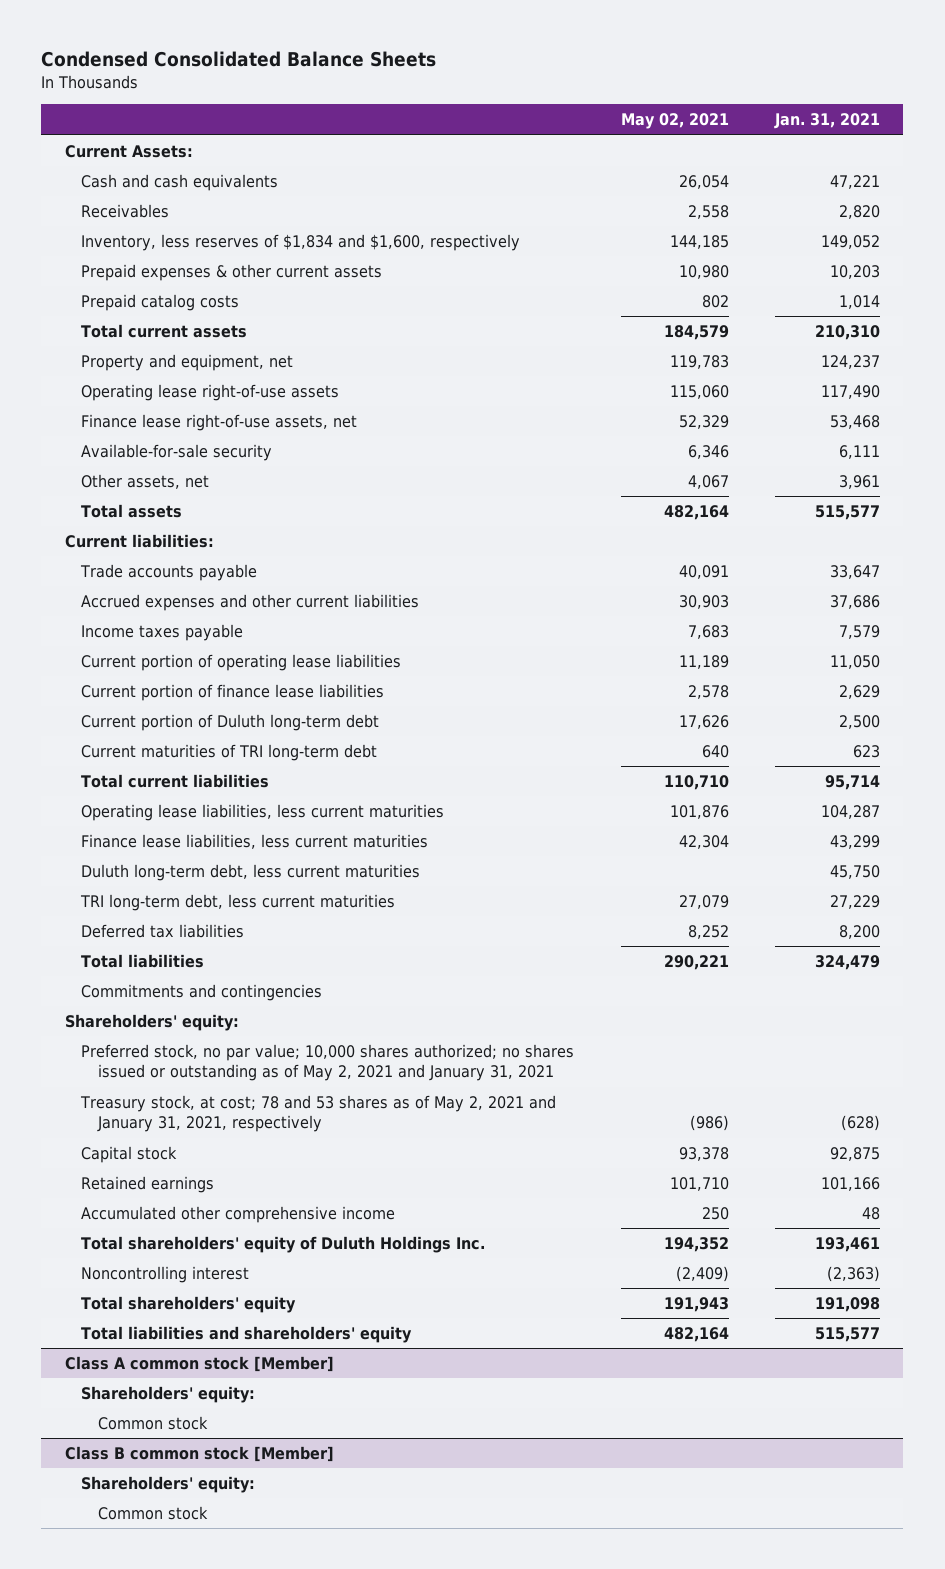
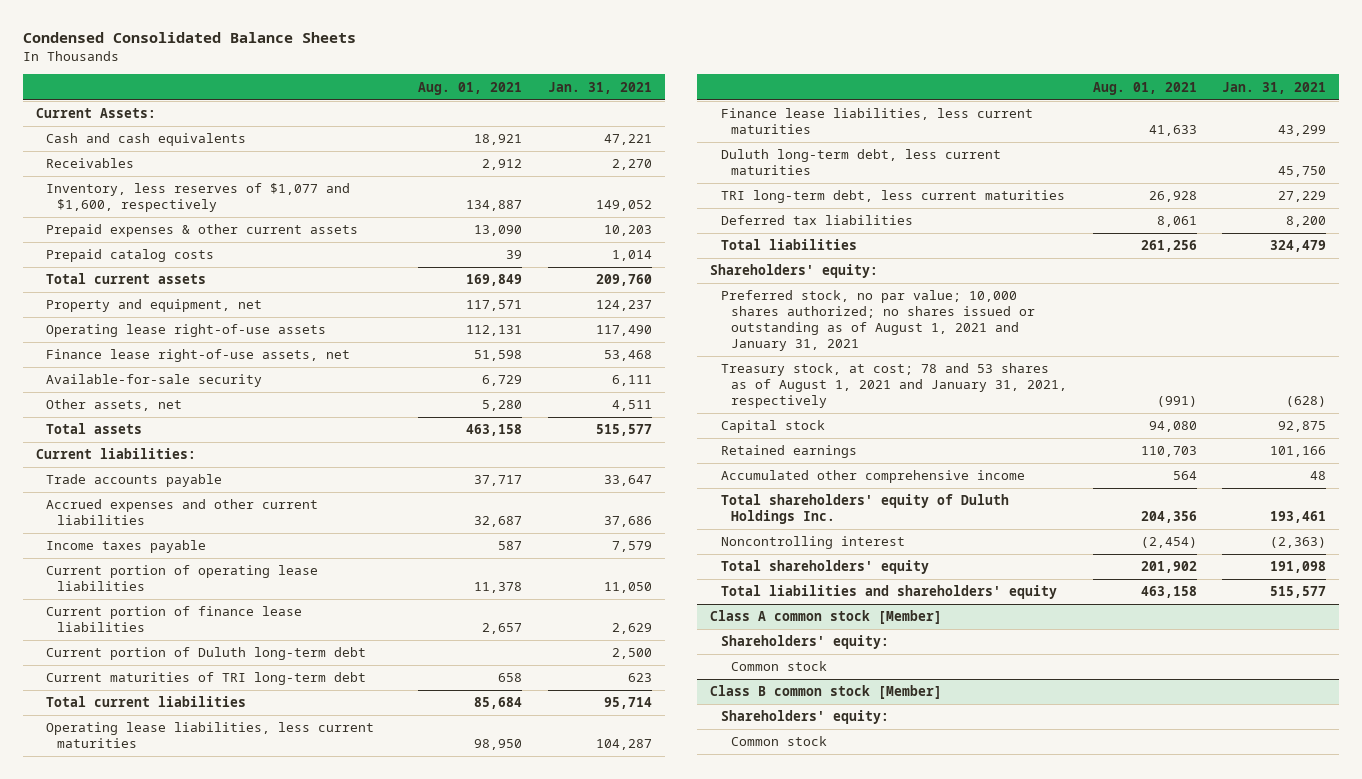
[620,113,729,130] May 02, 2021 -> none
none -> [418,81,523,95] Aug. 01, 2021
[839,205,881,220] 2,820 -> [611,159,652,171] 2,270
[81,234,521,252] Inventory, less reserves of $1,834 and $1,600, respectively -> [46,183,351,213] Inventory, less reserves of $1,077 and $1,600, respectively
[815,325,881,341] 210,310 -> [595,274,652,287] 209,760
[839,475,881,490] 3,961 -> [611,400,652,412] 4,511
[81,984,323,1002] Commitments and contingencies -> none
[81,1044,575,1082] Preferred stock, no par value; 10,000 shares authorized; no shares issued or outstanding as of May 2, 2021 and January 31, 2021 -> [720,290,1036,351] Preferred stock, no par value; 10,000 shares authorized; no shares issued or outstanding as of August 1, 2021 and January 31, 2021
[80,1095,557,1133] Treasury stock, at cost; 78 and 53 shares as of May 2, 2021 and January 31, 2021, respectively -> [720,363,1068,409] Treasury stock, at cost; 78 and 53 shares as of August 1, 2021 and January 31, 2021, respectively

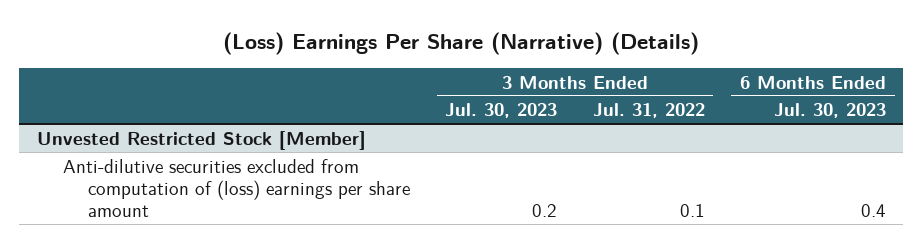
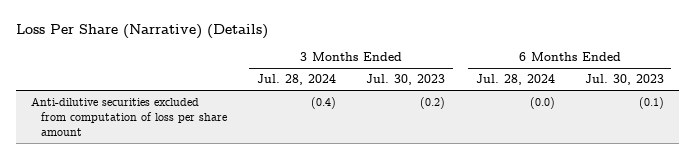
[223,32,700,56] (Loss) Earnings Per Share (Narrative) (Details) -> [16,24,269,40] Loss Per Share (Narrative) (Details)
[592,103,705,119] Jul. 31, 2022 -> none
none -> [257,74,337,86] Jul. 28, 2024
none -> [475,74,555,86] Jul. 28, 2024
[36,130,366,150] Unvested Restricted Stock [Member] -> none
[62,158,411,218] Anti-dilutive securities excluded from computation of (loss) earnings per share amount -> [31,97,227,137] Anti-dilutive securities excluded from computation of loss per share amount
[532,204,558,218] 0.2 -> [420,97,446,110] (0.2)
[860,204,886,218] 0.4 -> [638,97,664,110] (0.1)

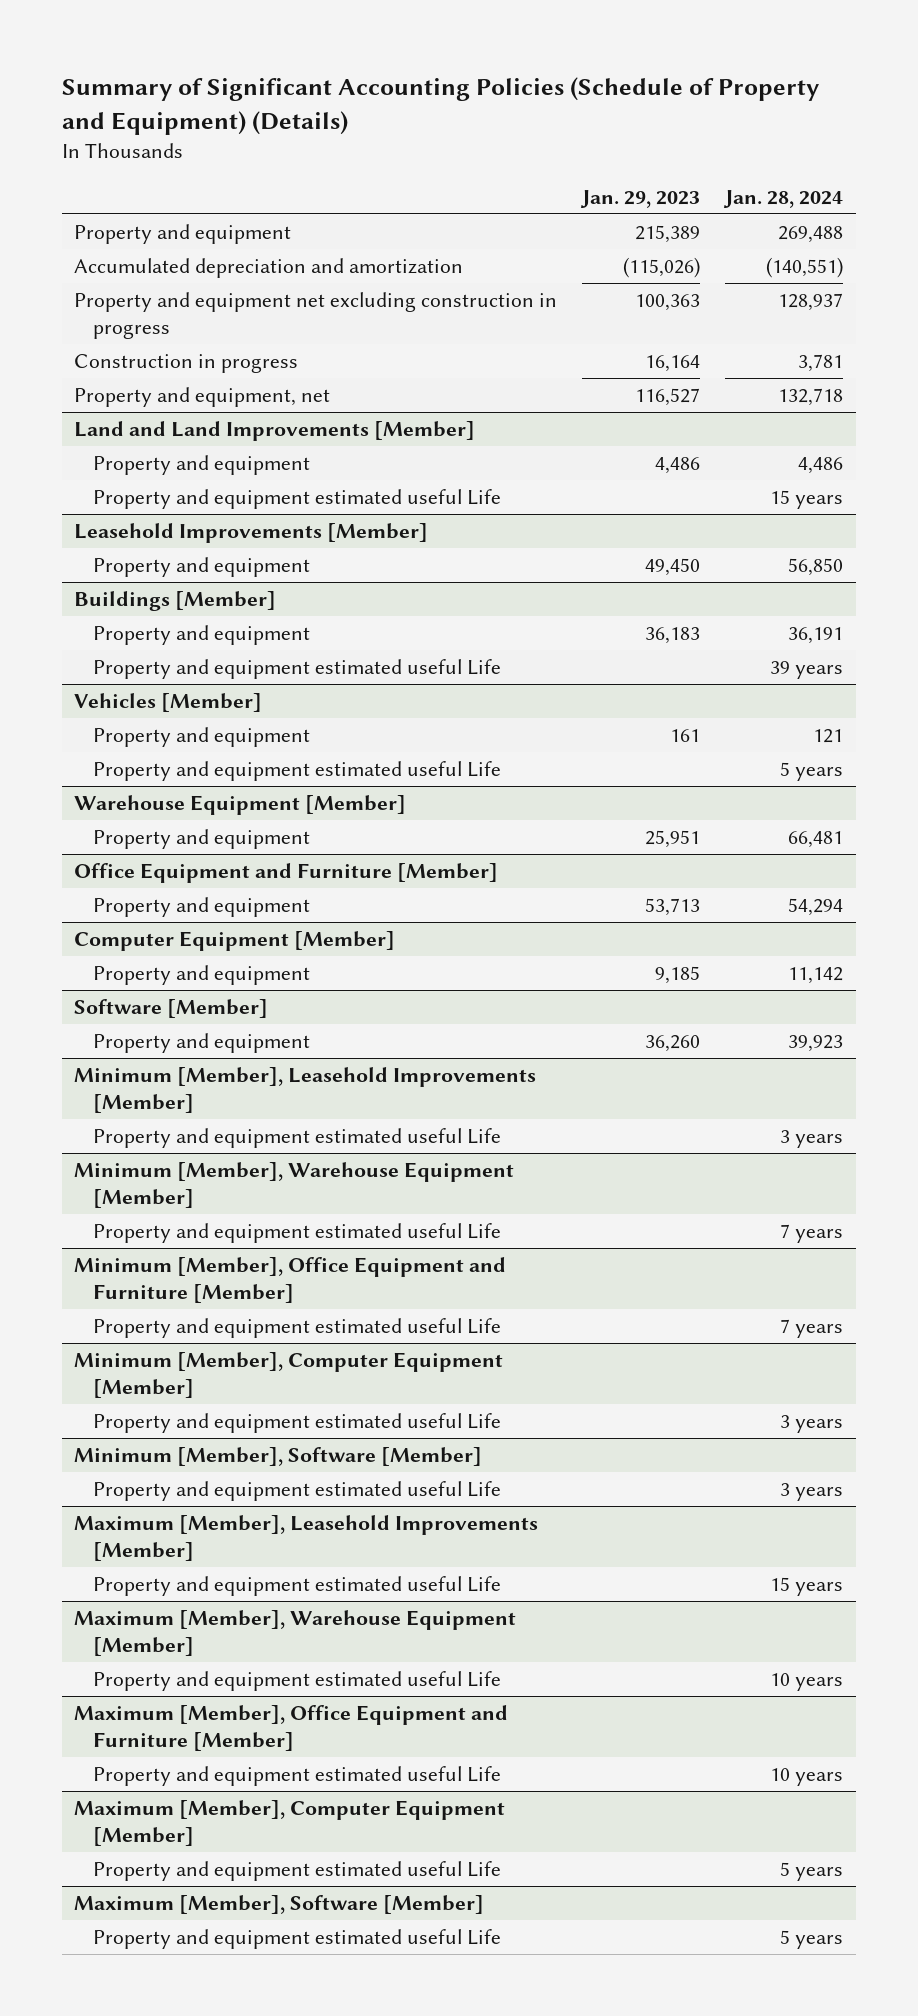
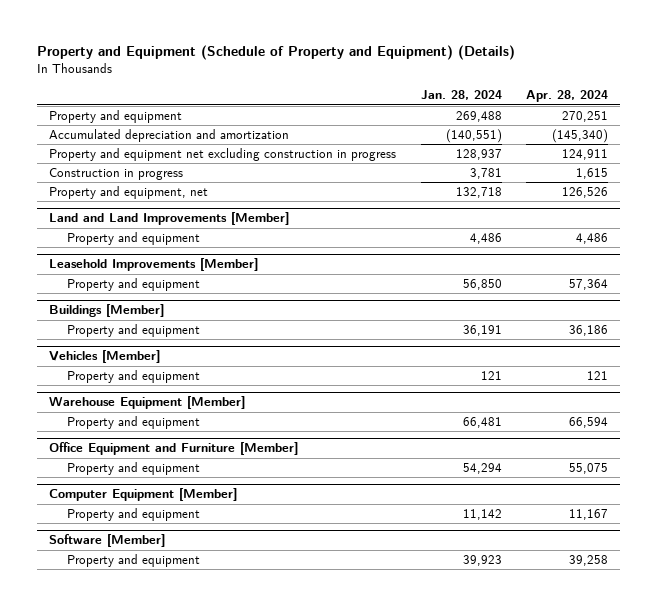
[61,77,819,135] Summary of Significant Accounting Policies (Schedule of Property and Equipment) (Details) -> [37,45,516,61] Property and Equipment (Schedule of Property and Equipment) (Details)
[580,189,701,208] Jan. 29, 2023 -> none
none -> [526,90,609,103] Apr. 28, 2024
[93,489,502,510] Property and equipment estimated useful Life -> none
[93,659,502,680] Property and equipment estimated useful Life -> none
[93,761,502,782] Property and equipment estimated useful Life -> none
[74,1067,537,1114] Minimum [Member], Leasehold Improvements [Member] -> none
[93,1128,502,1149] Property and equipment estimated useful Life -> none
[74,1162,515,1209] Minimum [Member], Warehouse Equipment [Member] -> none
[93,1223,502,1244] Property and equipment estimated useful Life -> none
[74,1257,507,1304] Minimum [Member], Office Equipment and Furniture [Member] -> none
[93,1318,502,1339] Property and equipment estimated useful Life -> none
[74,1352,504,1399] Minimum [Member], Computer Equipment [Member] -> none
[93,1413,502,1434] Property and equipment estimated useful Life -> none
[74,1447,483,1467] Minimum [Member], Software [Member] -> none
[93,1481,502,1502] Property and equipment estimated useful Life -> none
[74,1515,539,1562] Maximum [Member], Leasehold Improvements [Member] -> none
[93,1576,502,1597] Property and equipment estimated useful Life -> none
[74,1610,517,1657] Maximum [Member], Warehouse Equipment [Member] -> none
[93,1671,502,1692] Property and equipment estimated useful Life -> none
[74,1705,509,1752] Maximum [Member], Office Equipment and Furniture [Member] -> none
[93,1766,502,1787] Property and equipment estimated useful Life -> none
[74,1800,506,1847] Maximum [Member], Computer Equipment [Member] -> none
[93,1861,502,1882] Property and equipment estimated useful Life -> none
[74,1895,485,1915] Maximum [Member], Software [Member] -> none
[93,1929,502,1950] Property and equipment estimated useful Life -> none

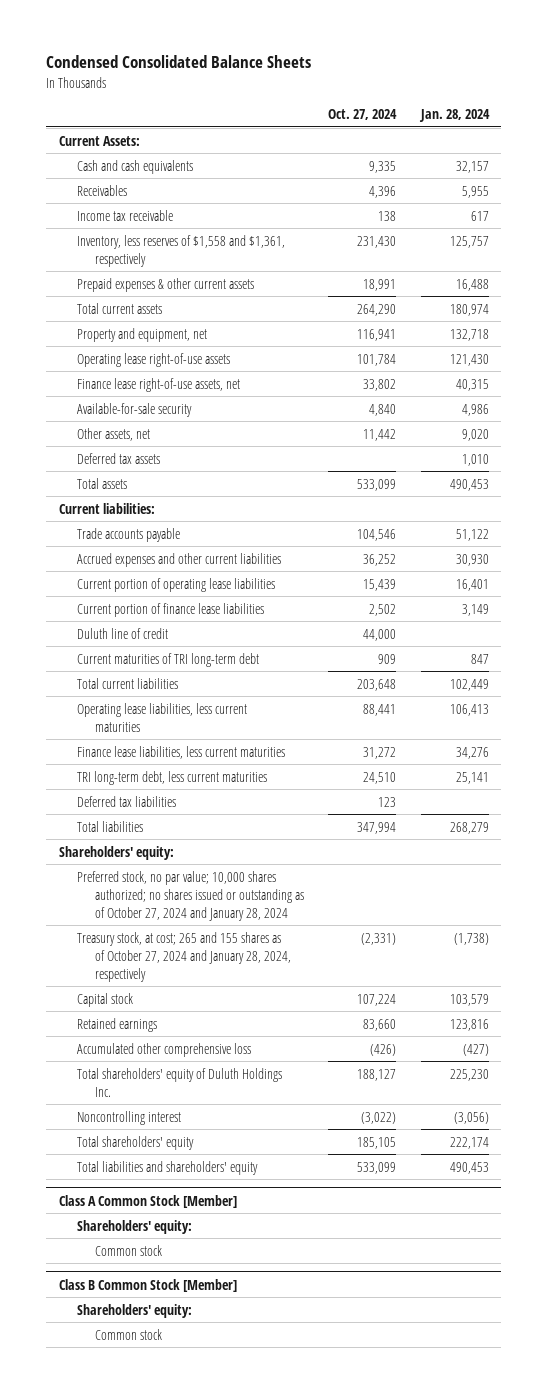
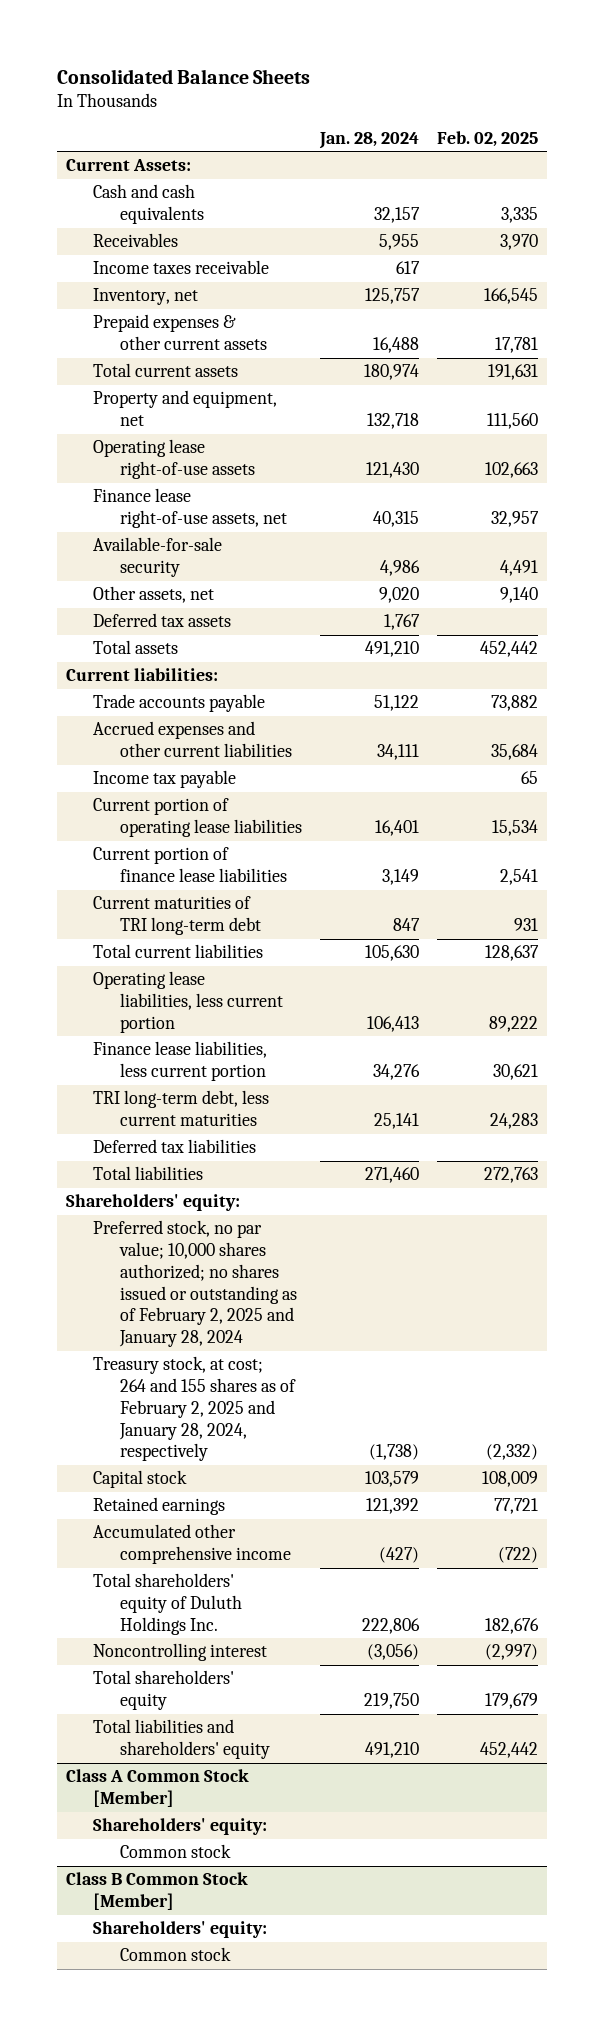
[46,55,312,69] Condensed Consolidated Balance Sheets -> [56,68,310,84] Consolidated Balance Sheets
[328,109,398,121] Oct. 27, 2024 -> none
none -> [437,130,539,147] Feb. 02, 2025
[76,209,173,221] Income tax receivable -> [92,260,269,275] Income taxes receivable
[76,234,285,267] Inventory, less reserves of $1,558 and $1,361, respectively -> [92,288,198,306] Inventory, net
[461,453,489,466] 1,010 -> [383,614,420,631] 1,767
[449,478,489,491] 490,453 -> [364,641,419,658] 491,210
[455,553,489,566] 30,930 -> [376,744,419,761] 34,111
none -> [92,770,236,789] Income tax payable
[76,627,168,639] Duluth line of credit -> none
[449,678,489,691] 102,449 -> [364,945,419,962] 105,630
[76,702,247,732] Operating lease liabilities, less current maturities -> [92,971,283,1033] Operating lease liabilities, less current portion
[76,745,285,759] Finance lease liabilities, less current maturities -> [92,1041,267,1082] Finance lease liabilities, less current portion
[449,821,489,834] 268,279 -> [364,1167,419,1184] 271,460
[76,870,304,921] Preferred stock, no par value; 10,000 shares authorized; no shares issued or outstanding as of October 27, 2024 and January 28, 2024 -> [92,1220,297,1348] Preferred stock, no par value; 10,000 shares authorized; no shares issued or outstanding as of February 2, 2025 and January 28, 2024
[76,931,291,982] Treasury stock, at cost; 265 and 155 shares as of October 27, 2024 and January 28, 2024, respectively -> [92,1356,296,1462] Treasury stock, at cost; 264 and 155 shares as of February 2, 2025 and January 28, 2024, respectively
[449,1018,489,1031] 123,816 -> [365,1498,419,1515] 121,392
[76,1042,251,1057] Accumulated other comprehensive loss -> [92,1524,291,1565] Accumulated other comprehensive income
[449,1068,489,1081] 225,230 -> [361,1617,420,1634] 222,806
[449,1136,489,1149] 222,174 -> [363,1693,419,1710] 219,750
[449,1161,489,1174] 490,453 -> [364,1742,419,1759] 491,210

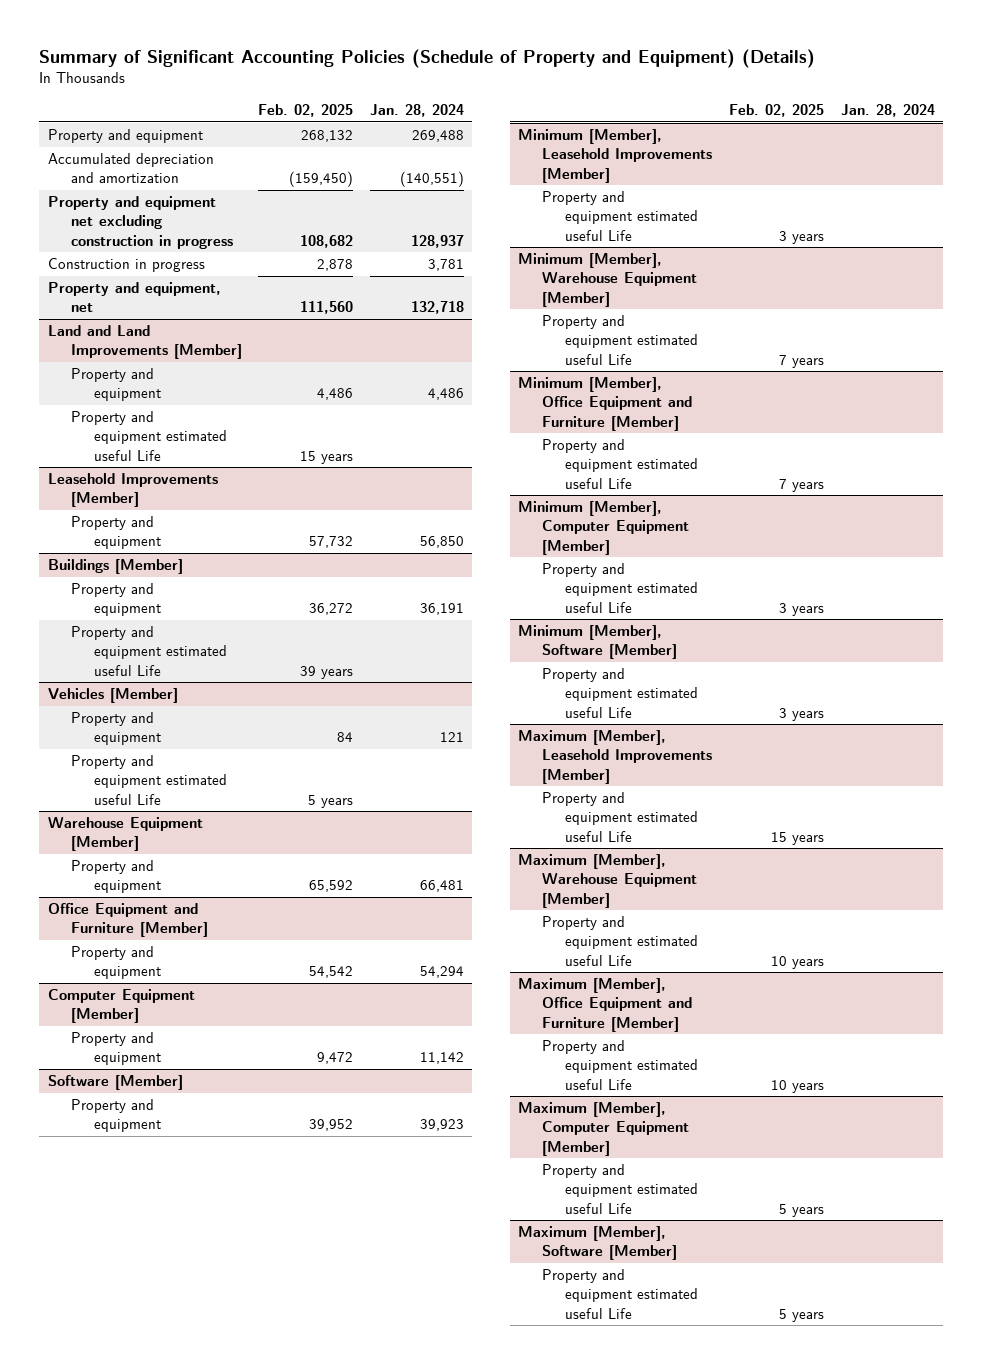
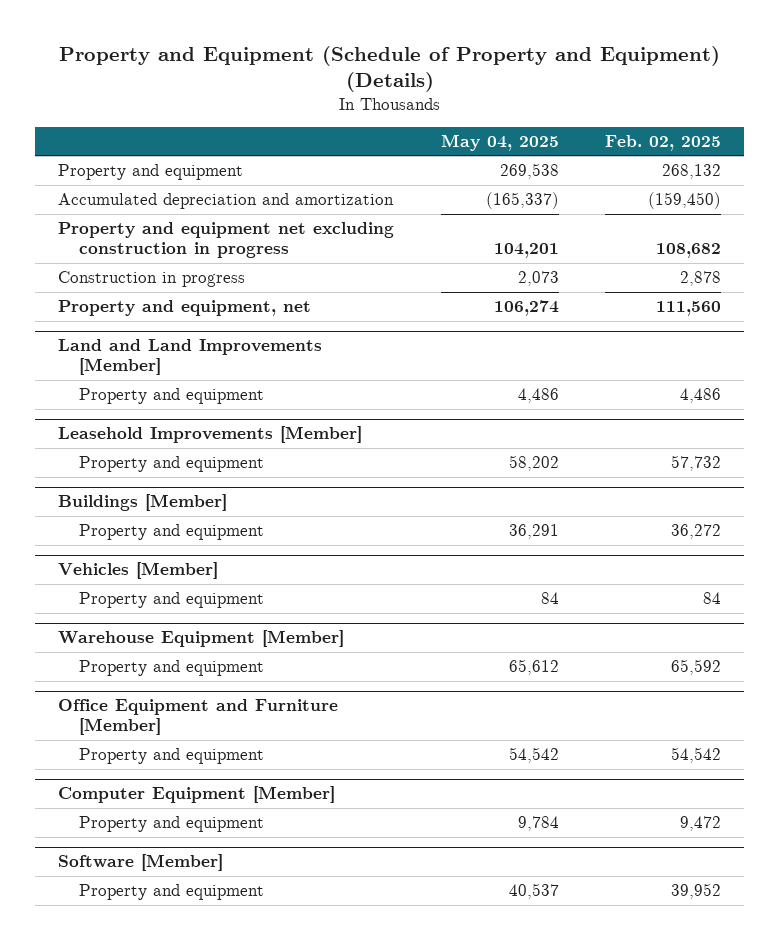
[39,48,816,68] Summary of Significant Accounting Policies (Schedule of Property and Equipment) (Details) -> [58,46,720,93] Property and Equipment (Schedule of Property and Equipment) (Details)
[369,104,464,118] Jan. 28, 2024 -> none
none -> [440,134,559,152] May 04, 2025
[70,411,228,461] Property and equipment estimated useful Life -> none
[70,626,228,676] Property and equipment estimated useful Life -> none
[70,755,228,805] Property and equipment estimated useful Life -> none
[518,129,712,183] Minimum [Member], Leasehold Improvements [Member] -> none
[541,191,698,241] Property and equipment estimated useful Life -> none
[518,253,697,307] Minimum [Member], Warehouse Equipment [Member] -> none
[541,315,698,365] Property and equipment estimated useful Life -> none
[518,377,692,431] Minimum [Member], Office Equipment and Furniture [Member] -> none
[541,439,698,489] Property and equipment estimated useful Life -> none
[518,501,689,555] Minimum [Member], Computer Equipment [Member] -> none
[541,563,698,613] Property and equipment estimated useful Life -> none
[518,625,677,660] Minimum [Member], Software [Member] -> none
[541,668,698,718] Property and equipment estimated useful Life -> none
[518,730,712,784] Maximum [Member], Leasehold Improvements [Member] -> none
[541,792,698,842] Property and equipment estimated useful Life -> none
[518,854,697,908] Maximum [Member], Warehouse Equipment [Member] -> none
[541,916,698,966] Property and equipment estimated useful Life -> none
[518,978,692,1032] Maximum [Member], Office Equipment and Furniture [Member] -> none
[541,1040,698,1090] Property and equipment estimated useful Life -> none
[518,1102,689,1156] Maximum [Member], Computer Equipment [Member] -> none
[541,1164,698,1214] Property and equipment estimated useful Life -> none
[518,1226,677,1261] Maximum [Member], Software [Member] -> none
[541,1269,698,1319] Property and equipment estimated useful Life -> none

